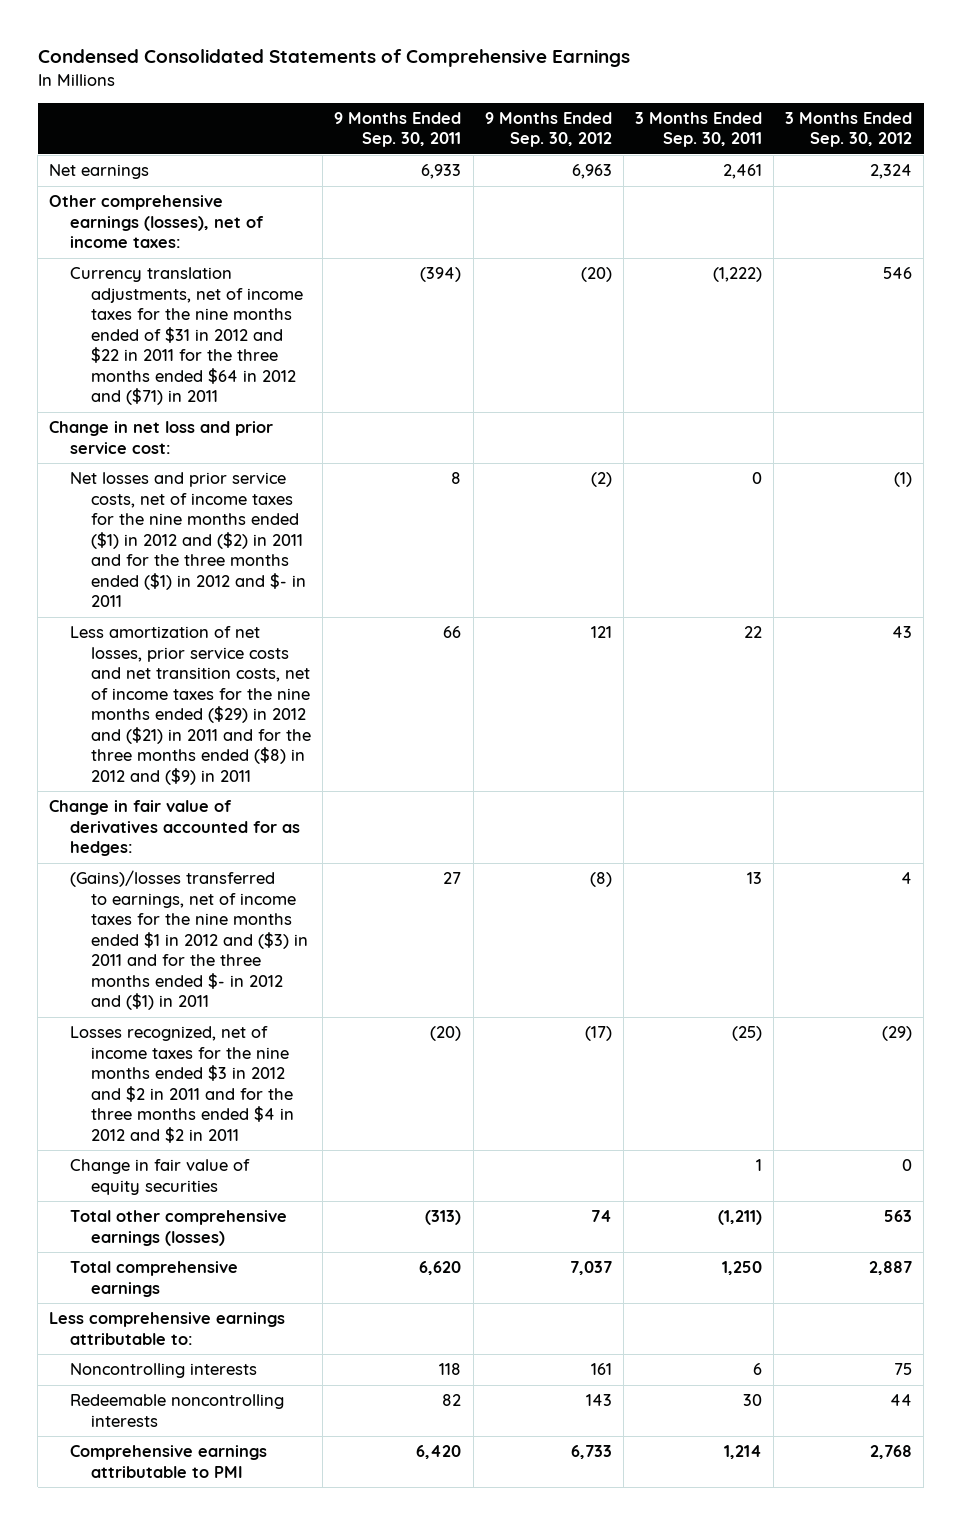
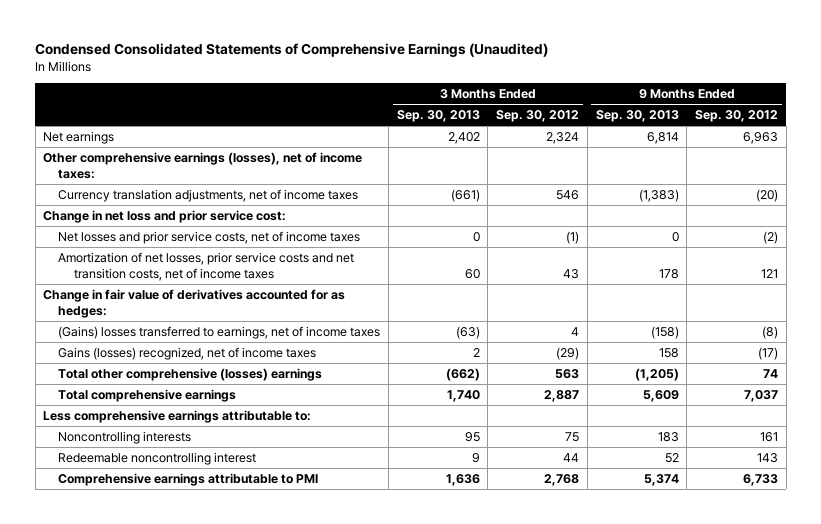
[37,49,630,68] Condensed Consolidated Statements of Comprehensive Earnings -> [35,43,549,58] Condensed Consolidated Statements of Comprehensive Earnings (Unaudited)
[334,111,462,148] 9 Months Ended Sep. 30, 2011 -> none
[634,111,762,148] 3 Months Ended Sep. 30, 2011 -> none
none -> [396,110,480,123] Sep. 30, 2013
none -> [595,110,679,123] Sep. 30, 2013
[70,267,304,406] Currency translation adjustments, net of income taxes for the nine months ended of $31 in 2012 and $22 in 2011 for the three months ended $64 in 2012 and ($71) in 2011 -> [58,188,359,202] Currency translation adjustments, net of income taxes
[70,472,307,608] Net losses and prior service costs, net of income taxes for the nine months ended ($1) in 2012 and ($2) in 2011 and for the three months ended ($1) in 2012 and $- in 2011 -> none
none -> [58,230,361,244] Net losses and prior service costs, net of income taxes
[70,626,312,785] Less amortization of net losses, prior service costs and net transition costs, net of income taxes for the nine months ended ($29) in 2012 and ($21) in 2011 and for the three months ended ($8) in 2012 and ($9) in 2011 -> [58,251,355,281] Amortization of net losses, prior service costs and net transition costs, net of income taxes
[70,1159,251,1195] Change in fair value of equity securities -> none
[70,870,309,1011] (Gains)/losses transferred to earnings, net of income taxes for the nine months ended $1 in 2012 and ($3) in 2011 and for the three months ended $- in 2012 and ($1) in 2011 -> [58,325,381,339] (Gains) losses transferred to earnings, net of income taxes
[70,1026,295,1143] Losses recognized, net of income taxes for the nine months ended $3 in 2012 and $2 in 2011 and for the three months ended $4 in 2012 and $2 in 2011 -> [58,346,317,360] Gains (losses) recognized, net of income taxes
[70,1210,288,1246] Total other comprehensive earnings (losses) -> [58,367,323,381] Total other comprehensive (losses) earnings
[70,1394,285,1427] Redeemable noncontrolling interests -> [58,451,257,465] Redeemable noncontrolling interest

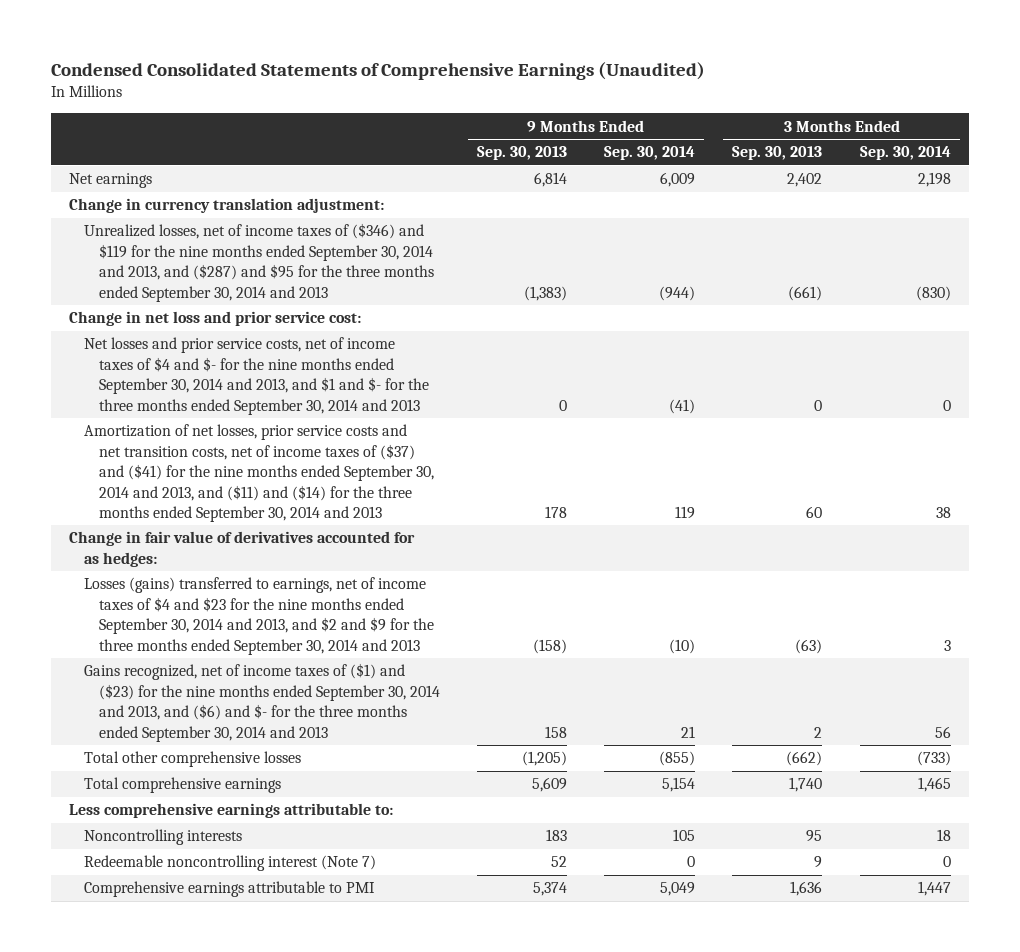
[496,110,580,123] Sep. 30, 2012 -> none
[694,110,778,123] Sep. 30, 2012 -> none
none -> [604,146,696,161] Sep. 30, 2014
none -> [859,146,951,161] Sep. 30, 2014
[43,151,363,179] Other comprehensive earnings (losses), net of income taxes: -> none
none -> [69,198,385,214] Change in currency translation adjustment:
[58,188,359,202] Currency translation adjustments, net of income taxes -> [84,223,434,302] Unrealized losses, net of income taxes of ($346) and $119 for the nine months ended September 30, 2014 and 2013, and ($287) and $95 for the three months ended September 30, 2014 and 2013
[58,230,361,244] Net losses and prior service costs, net of income taxes -> [84,337,429,415] Net losses and prior service costs, net of income taxes of $4 and $- for the nine months ended September 30, 2014 and 2013, and $1 and $- for the three months ended September 30, 2014 and 2013
[58,251,355,281] Amortization of net losses, prior service costs and net transition costs, net of income taxes -> [84,424,434,522] Amortization of net losses, prior service costs and net transition costs, net of income taxes of ($37) and ($41) for the nine months ended September 30, 2014 and 2013, and ($11) and ($14) for the three months ended September 30, 2014 and 2013
[58,325,381,339] (Gains) losses transferred to earnings, net of income taxes -> [84,577,434,655] Losses (gains) transferred to earnings, net of income taxes of $4 and $23 for the nine months ended September 30, 2014 and 2013, and $2 and $9 for the three months ended September 30, 2014 and 2013
[58,346,317,360] Gains (losses) recognized, net of income taxes -> [84,663,440,742] Gains recognized, net of income taxes of ($1) and ($23) for the nine months ended September 30, 2014 and 2013, and ($6) and $- for the three months ended September 30, 2014 and 2013
[58,367,323,381] Total other comprehensive (losses) earnings -> [84,751,302,768] Total other comprehensive losses
[58,451,257,465] Redeemable noncontrolling interest -> [84,855,377,872] Redeemable noncontrolling interest (Note 7)

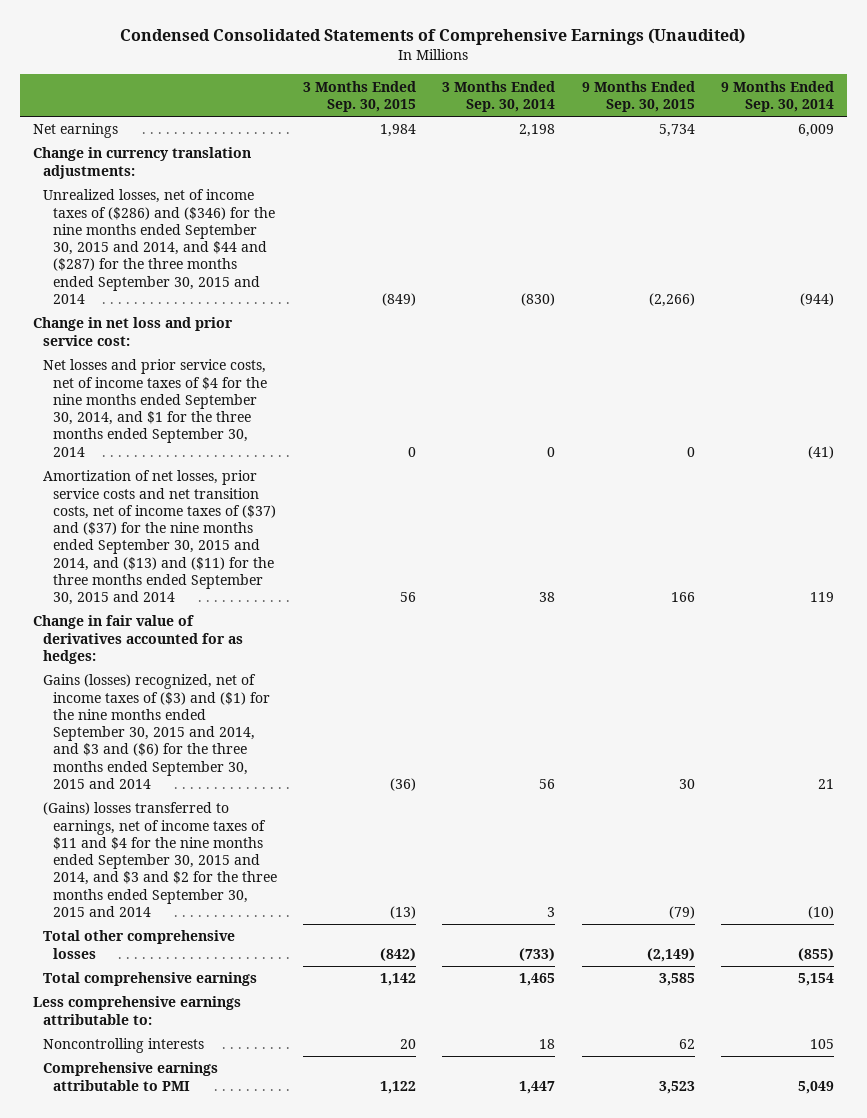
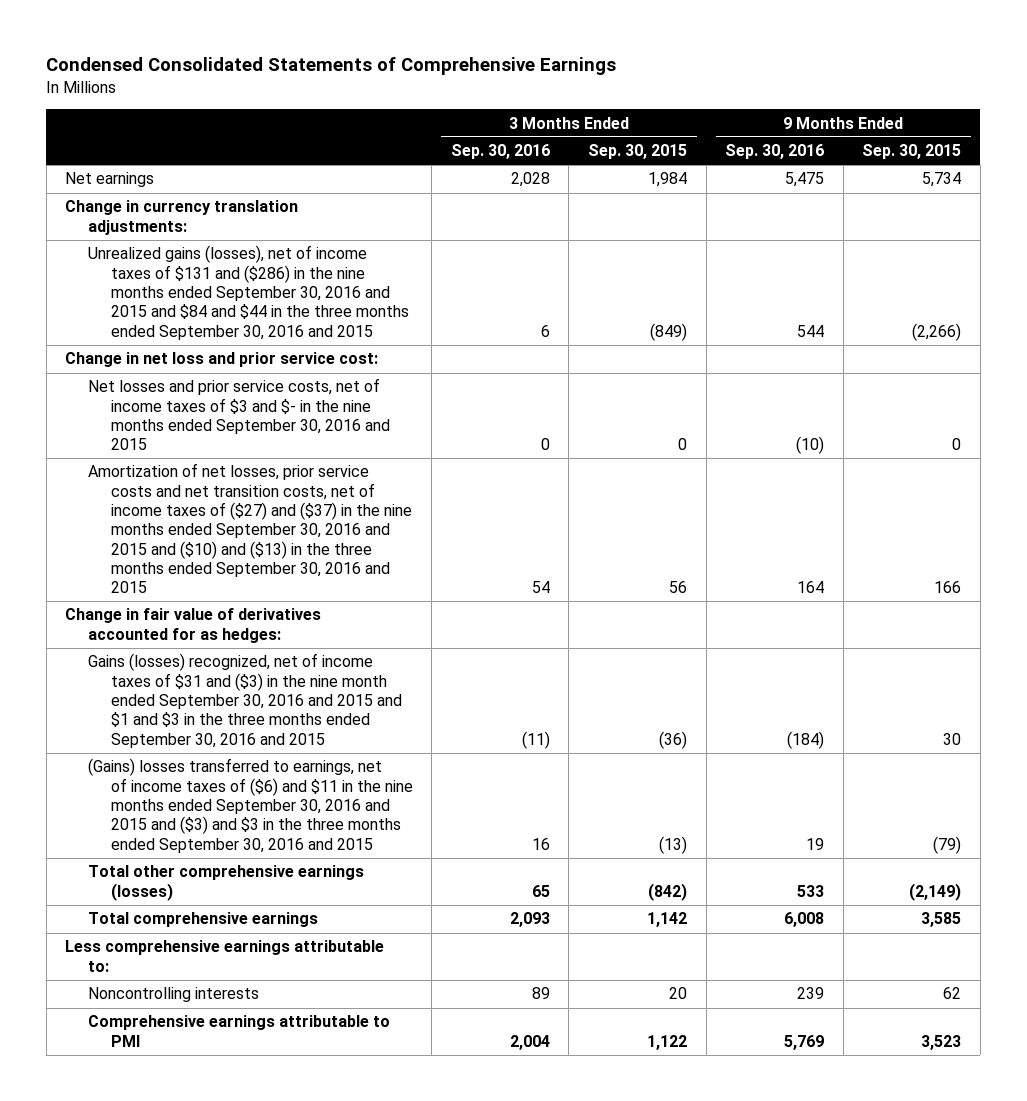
[120,28,746,46] Condensed Consolidated Statements of Comprehensive Earnings (Unaudited) -> [46,57,617,76] Condensed Consolidated Statements of Comprehensive Earnings
[442,80,556,112] 3 Months Ended Sep. 30, 2014 -> none
[721,80,835,112] 9 Months Ended Sep. 30, 2014 -> none
none -> [450,144,550,160] Sep. 30, 2016
none -> [725,144,825,160] Sep. 30, 2016
[42,189,275,304] Unrealized losses, net of income taxes of ($286) and ($346) for the nine months ended September 30, 2015 and 2014, and $44 and ($287) for the three months ended September 30, 2015 and 2014 -> [88,245,409,340] Unrealized gains (losses), net of income taxes of $131 and ($286) in the nine months ended September 30, 2016 and 2015 and $84 and $44 in the three months ended September 30, 2016 and 2015
[42,359,267,457] Net losses and prior service costs, net of income taxes of $4 for the nine months ended September 30, 2014, and $1 for the three months ended September 30, 2014 -> [88,378,390,451] Net losses and prior service costs, net of income taxes of $3 and $- in the nine months ended September 30, 2016 and 2015
[42,470,276,606] Amortization of net losses, prior service costs and net transition costs, net of income taxes of ($37) and ($37) for the nine months ended September 30, 2015 and 2014, and ($13) and ($11) for the three months ended September 30, 2015 and 2014 -> [88,463,412,594] Amortization of net losses, prior service costs and net transition costs, net of income taxes of ($27) and ($37) in the nine months ended September 30, 2016 and 2015 and ($10) and ($13) in the three months ended September 30, 2016 and 2015
[42,674,270,789] Gains (losses) recognized, net of income taxes of ($3) and ($1) for the nine months ended September 30, 2015 and 2014, and $3 and ($6) for the three months ended September 30, 2015 and 2014 -> [88,653,402,748] Gains (losses) recognized, net of income taxes of $31 and ($3) in the nine month ended September 30, 2016 and 2015 and $1 and $3 in the three months ended September 30, 2016 and 2015
[42,802,277,917] (Gains) losses transferred to earnings, net of income taxes of $11 and $4 for the nine months ended September 30, 2015 and 2014, and $3 and $2 for the three months ended September 30, 2015 and 2014 -> [88,758,413,853] (Gains) losses transferred to earnings, net of income taxes of ($6) and $11 in the nine months ended September 30, 2016 and 2015 and ($3) and $3 in the three months ended September 30, 2016 and 2015
[42,930,235,959] Total other comprehensive losses -> [88,865,365,901] Total other comprehensive earnings (losses)

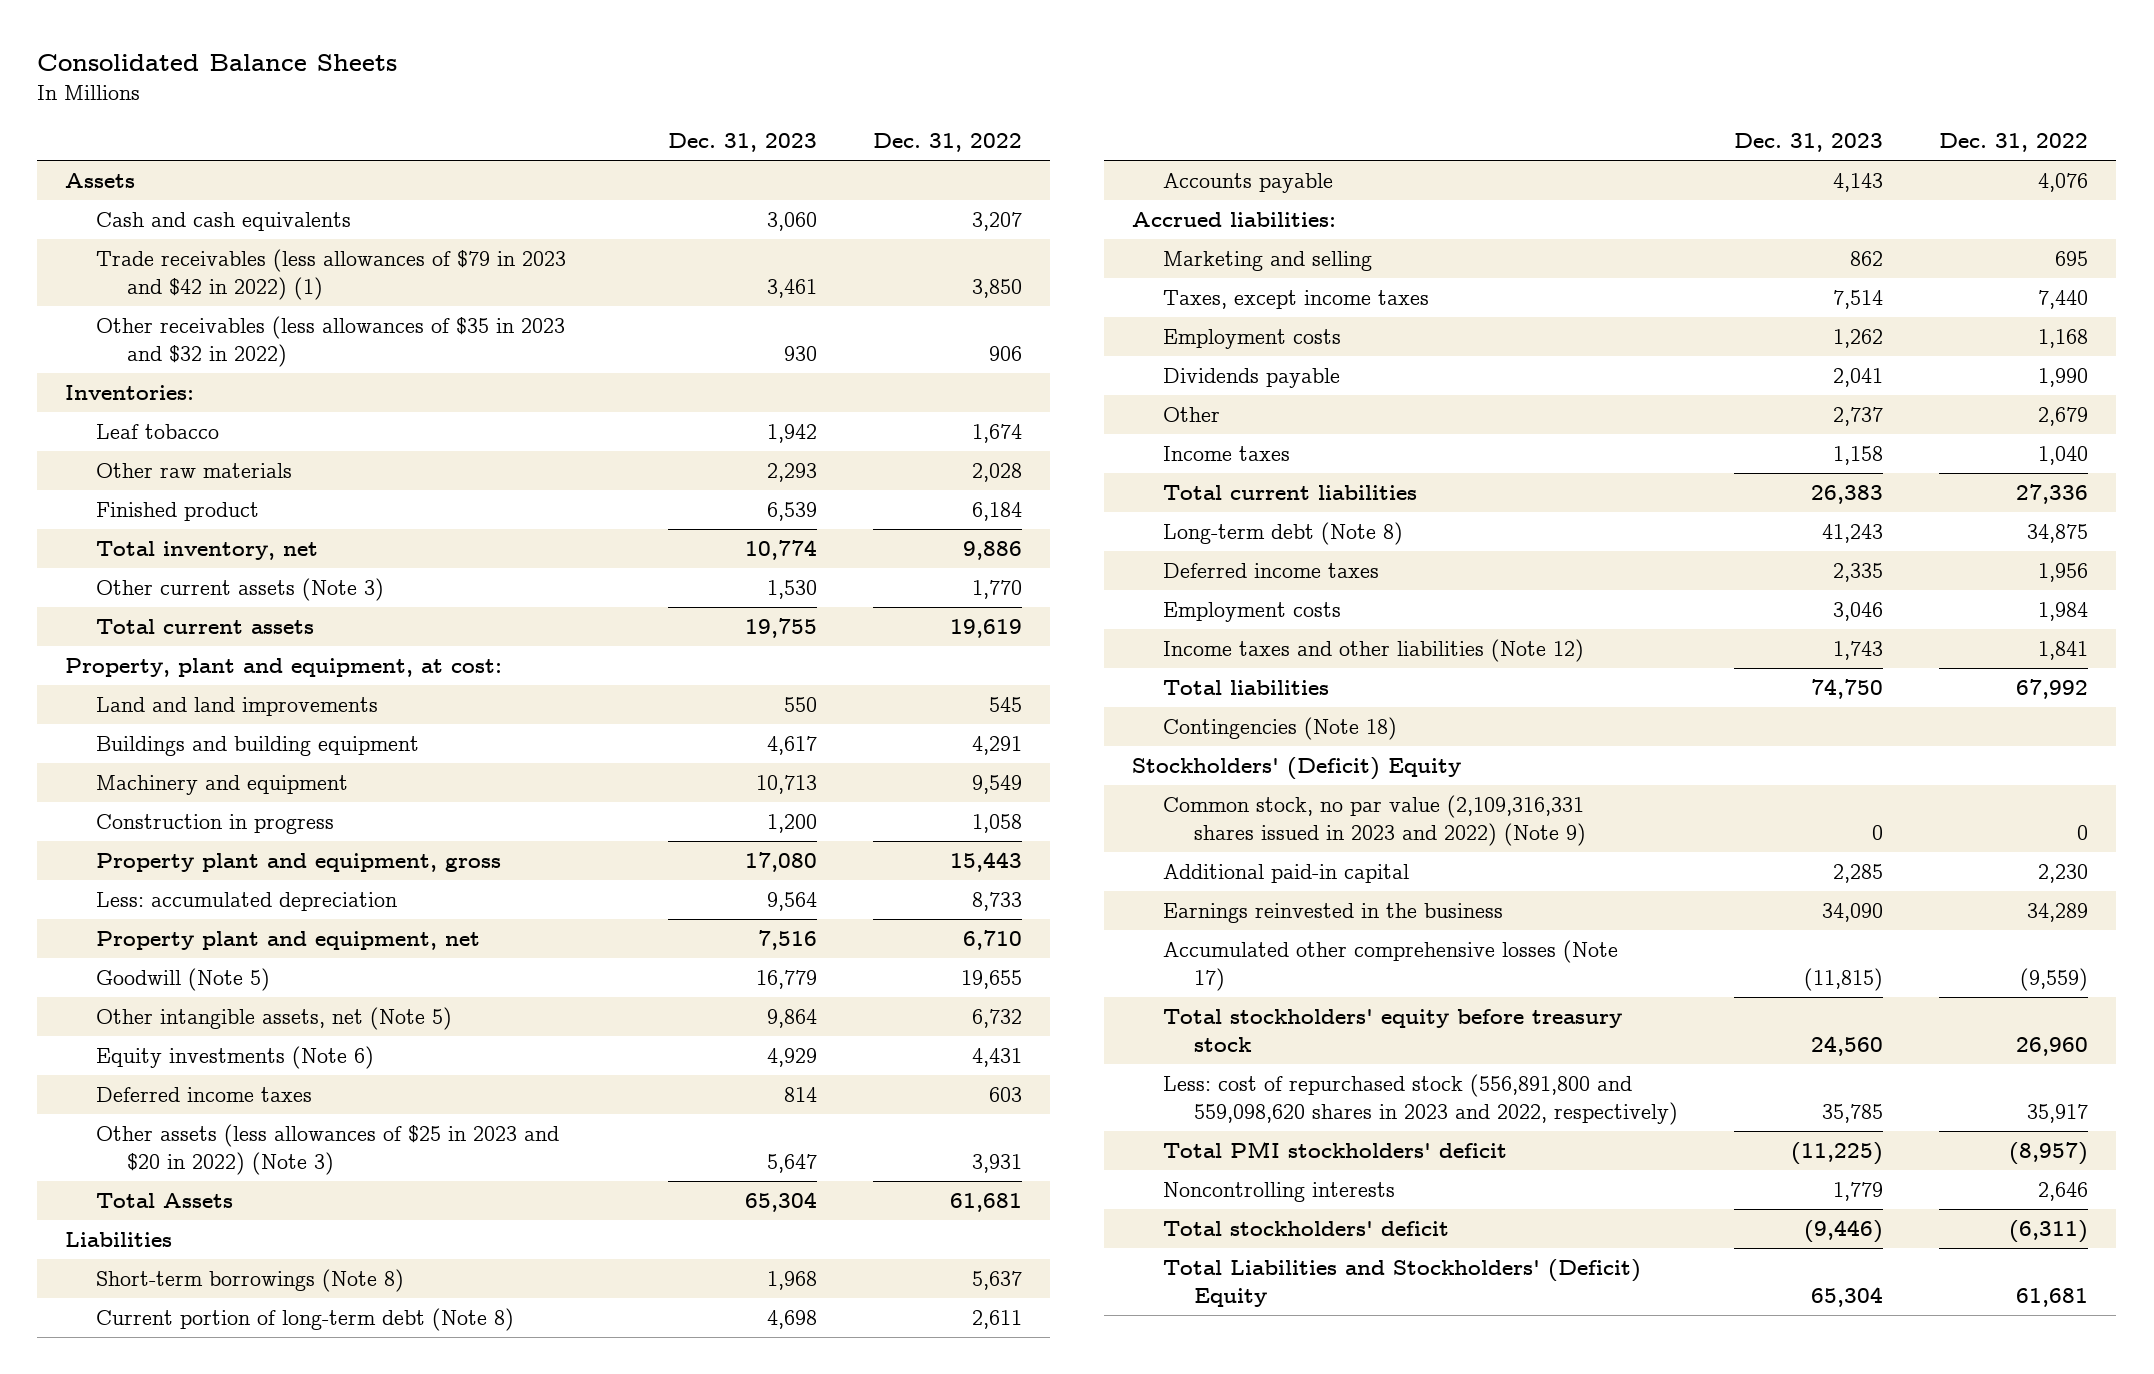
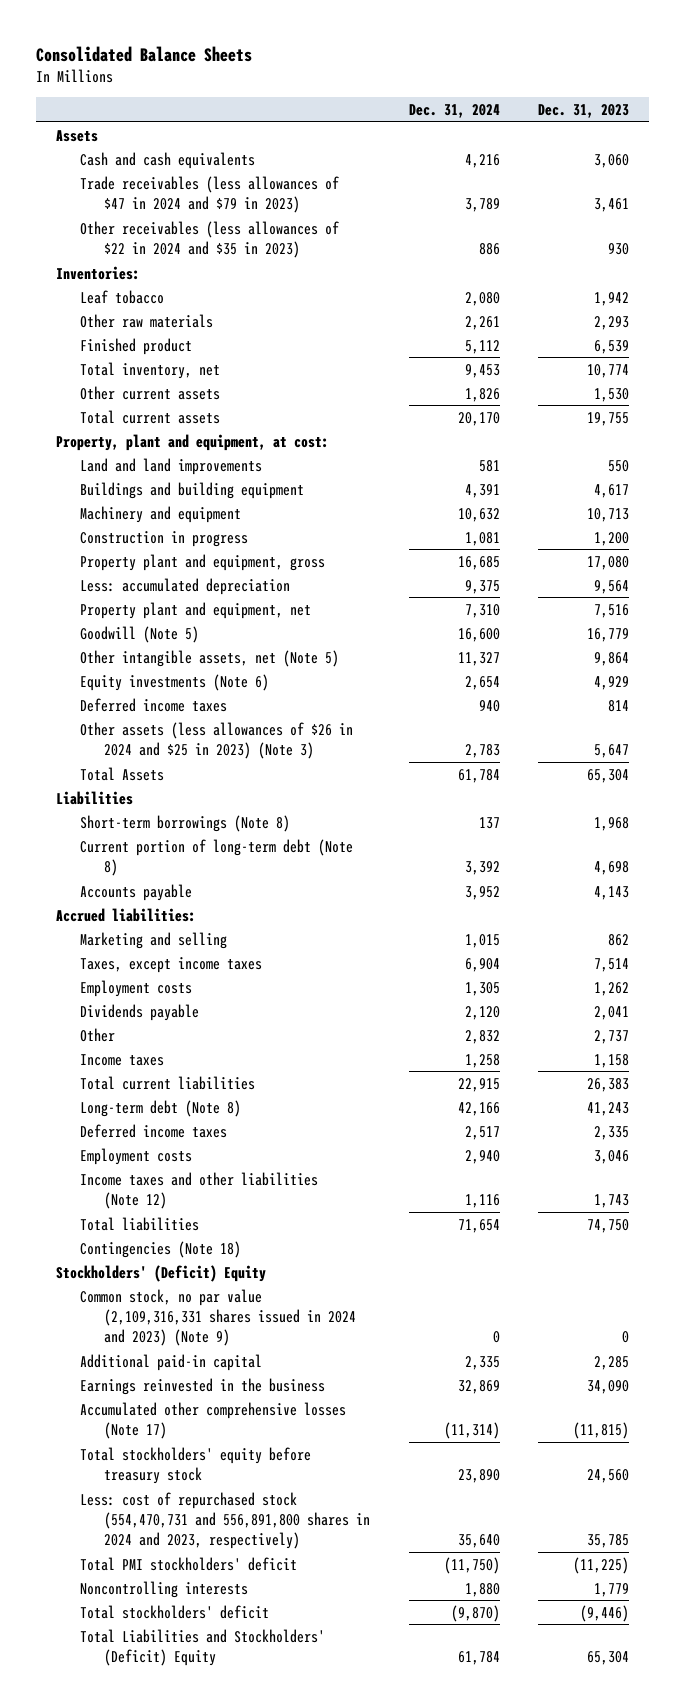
[872,133,1022,153] Dec. 31, 2022 -> none
none -> [408,104,500,119] Dec. 31, 2024
[96,248,567,300] Trade receivables (less allowances of $79 in 2023 and $42 in 2022) (1) -> [79,175,339,213] Trade receivables (less allowances of $47 in 2024 and $79 in 2023)
[96,315,566,367] Other receivables (less allowances of $35 in 2023 and $32 in 2022) -> [79,220,339,258] Other receivables (less allowances of $22 in 2024 and $35 in 2023)
[96,577,385,601] Other current assets (Note 3) -> [79,385,220,400] Other current assets
[96,1123,560,1175] Other assets (less allowances of $25 in 2023 and $20 in 2022) (Note 3) -> [79,721,353,759] Other assets (less allowances of $26 in 2024 and $25 in 2023) (Note 3)
[1163,794,1587,846] Common stock, no par value (2,109,316,331 shares issued in 2023 and 2022) (Note 9) -> [79,1288,357,1347] Common stock, no par value (2,109,316,331 shares issued in 2024 and 2023) (Note 9)
[1163,1073,1679,1125] Less: cost of repurchased stock (556,891,800 and 559,098,620 shares in 2023 and 2022, respectively) -> [79,1491,371,1550] Less: cost of repurchased stock (554,470,731 and 556,891,800 shares in 2024 and 2023, respectively)

